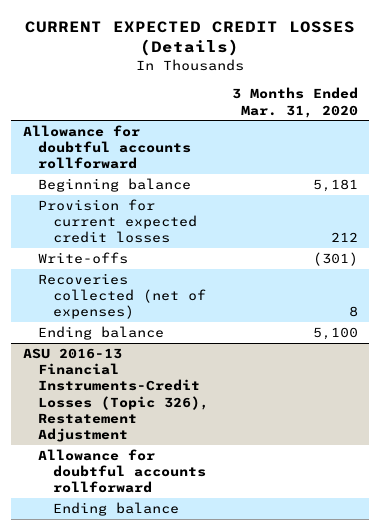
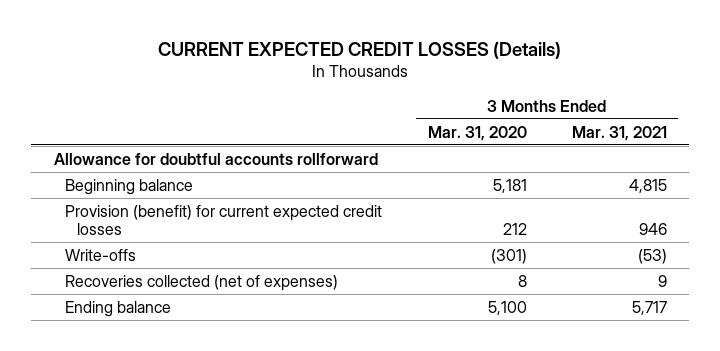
none -> [571,125,667,141] Mar. 31, 2021
[37,199,197,244] Provision for current expected credit losses -> [65,204,383,236] Provision (benefit) for current expected credit losses
[22,348,209,442] ASU 2016-13 Financial Instruments-Credit Losses (Topic 326), Restatement Adjustment -> none
[37,449,206,494] Allowance for doubtful accounts rollforward -> none
[52,502,179,517] Ending balance -> none

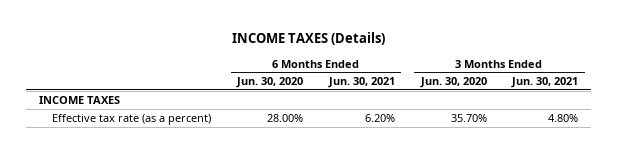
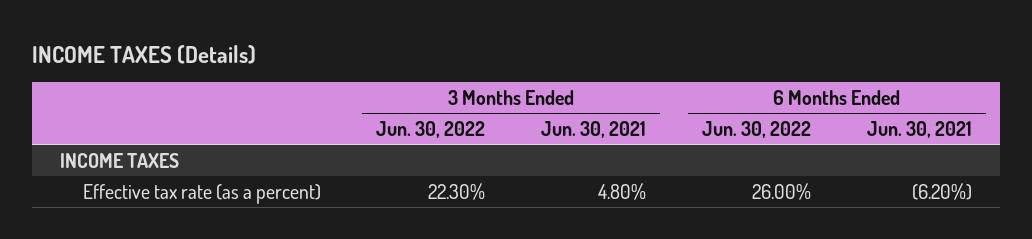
[236,77,304,89] Jun. 30, 2020 -> none
[419,77,487,89] Jun. 30, 2020 -> none
none -> [376,121,486,139] Jun. 30, 2022
none -> [701,121,811,139] Jun. 30, 2022
[364,113,395,122] 6.20% -> [911,182,972,200] (6.20%)

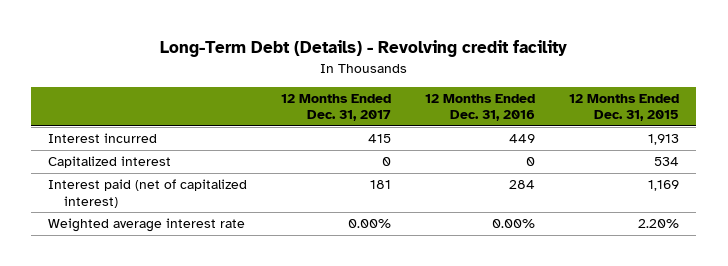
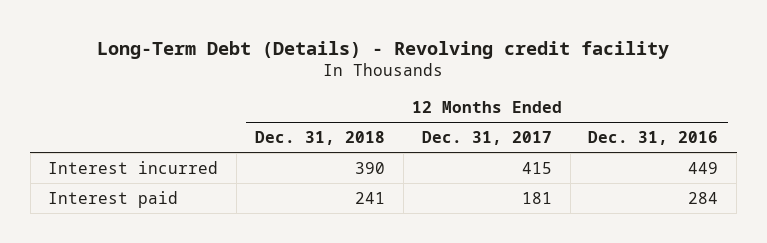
[569,94,680,122] 12 Months Ended Dec. 31, 2015 -> none
none -> [255,130,386,145] Dec. 31, 2018
[48,156,172,169] Capitalized interest -> none
[48,218,246,233] Weighted average interest rate -> none
[48,179,248,208] Interest paid (net of capitalized interest) -> [48,190,179,208] Interest paid

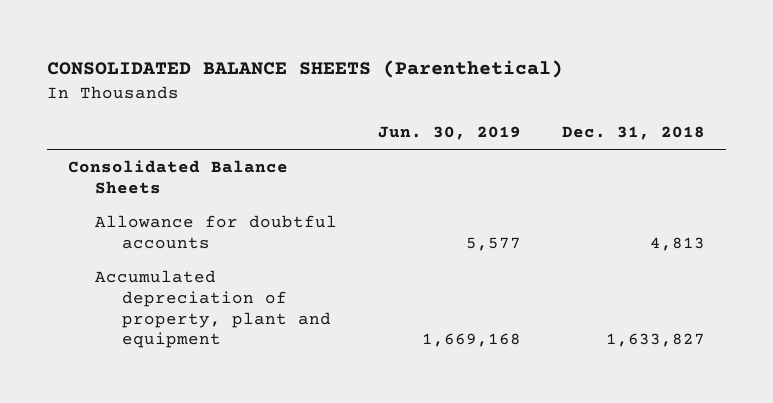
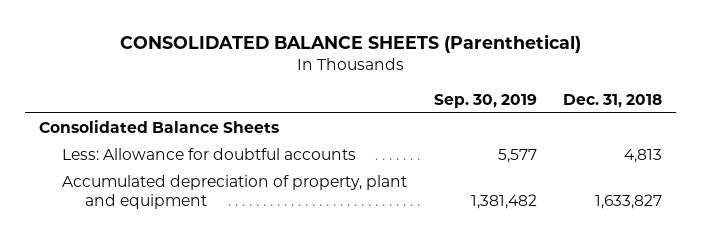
[378,126,522,141] Jun. 30, 2019 -> none
none -> [433,93,537,108] Sep. 30, 2019
[95,215,338,249] Allowance for doubtful accounts -> [61,148,356,161] Less: Allowance for doubtful accounts

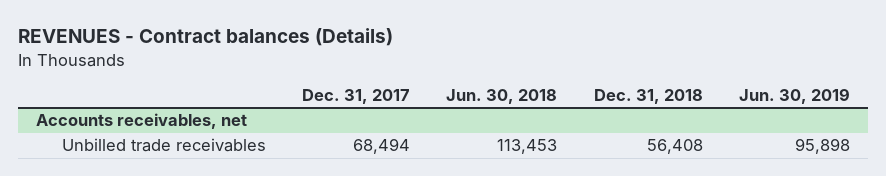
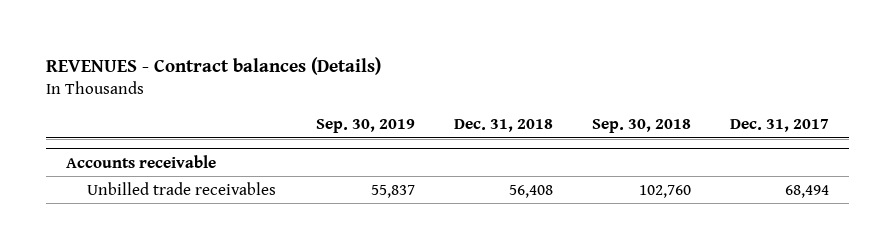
[446,88,558,104] Jun. 30, 2018 -> none
[739,87,851,104] Jun. 30, 2019 -> none
none -> [315,119,415,134] Sep. 30, 2019
none -> [592,119,692,134] Sep. 30, 2018
[35,113,247,130] Accounts receivables, net -> [65,154,216,168] Accounts receivable

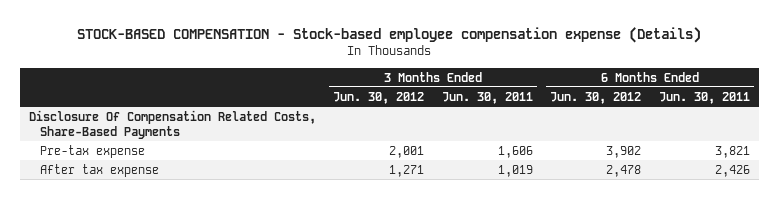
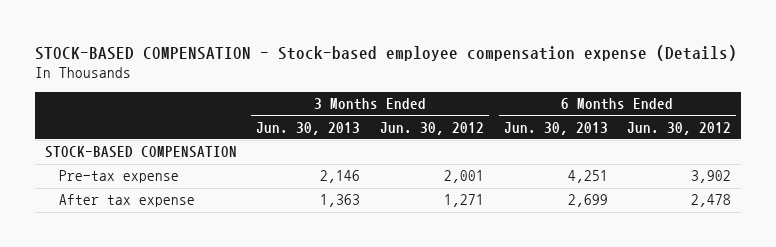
[441,91,533,104] Jun. 30, 2011 -> none
[658,91,750,104] Jun. 30, 2011 -> none
none -> [256,121,361,135] Jun. 30, 2013
none -> [503,121,608,135] Jun. 30, 2013
[28,109,316,139] Disclosure Of Compensation Related Costs, Share-Based Payments -> [44,146,237,159] STOCK-BASED COMPENSATION

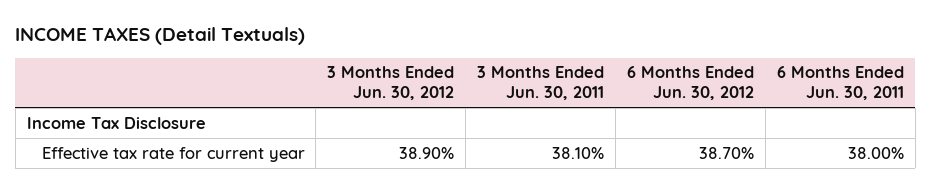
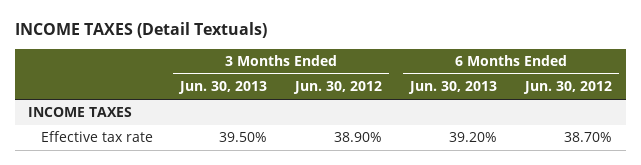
[477,66,605,101] 3 Months Ended Jun. 30, 2011 -> none
[776,66,904,101] 6 Months Ended Jun. 30, 2011 -> none
none -> [178,81,268,95] Jun. 30, 2013
none -> [408,81,498,95] Jun. 30, 2013
[26,116,206,129] Income Tax Disclosure -> [28,107,133,118] INCOME TAXES
[41,146,305,162] Effective tax rate for current year -> [40,131,153,143] Effective tax rate

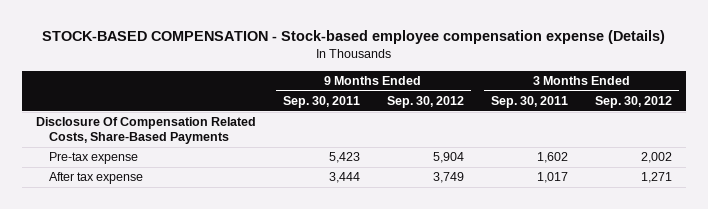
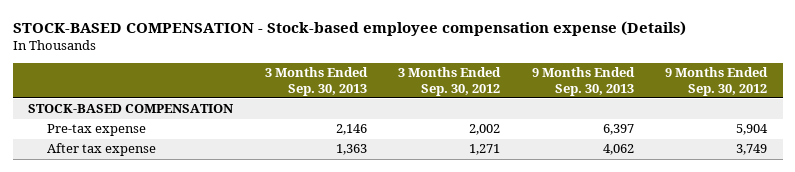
[282,96,360,109] Sep. 30, 2011 -> none
[491,96,569,109] Sep. 30, 2011 -> none
none -> [264,67,368,96] 3 Months Ended Sep. 30, 2013
none -> [531,67,635,96] 9 Months Ended Sep. 30, 2013
[35,117,256,145] Disclosure Of Compensation Related Costs, Share-Based Payments -> [28,104,235,114] STOCK-BASED COMPENSATION

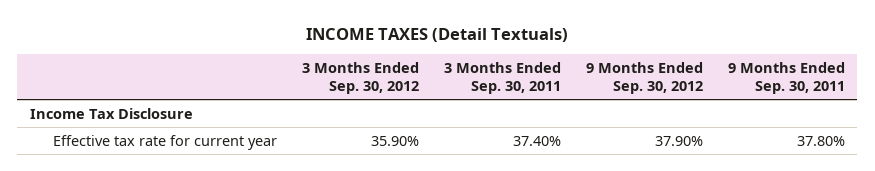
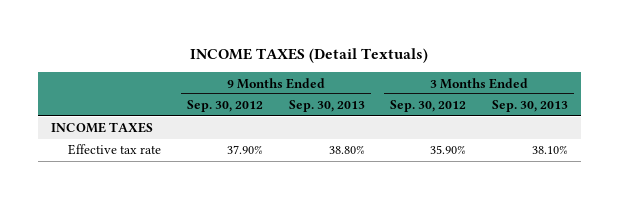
[443,62,561,94] 3 Months Ended Sep. 30, 2011 -> none
[727,62,845,94] 9 Months Ended Sep. 30, 2011 -> none
none -> [288,100,365,113] Sep. 30, 2013
none -> [492,100,569,113] Sep. 30, 2013
[29,107,193,119] Income Tax Disclosure -> [50,122,153,134] INCOME TAXES
[52,134,277,150] Effective tax rate for current year -> [68,144,162,156] Effective tax rate

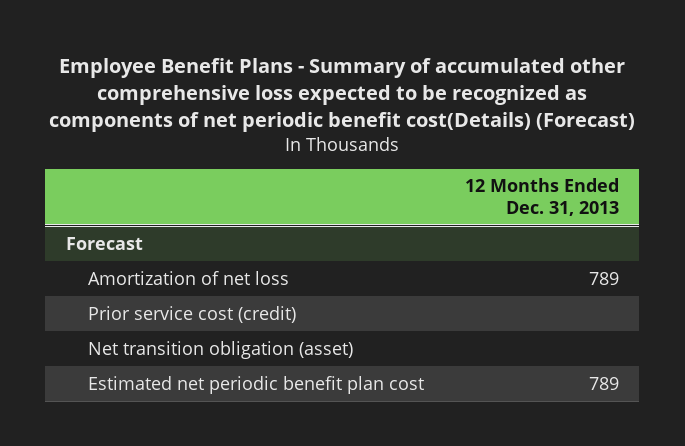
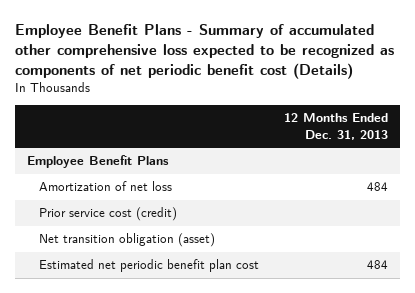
[49,57,636,133] Employee Benefit Plans - Summary of accumulated other comprehensive loss expected to be recognized as components of net periodic benefit cost(Details) (Forecast) -> [15,24,395,79] Employee Benefit Plans - Summary of accumulated other comprehensive loss expected to be recognized as components of net periodic benefit cost (Details)
[65,236,143,250] Forecast -> none
none -> [27,155,170,169] Employee Benefit Plans
[588,271,619,285] 789 -> [366,182,388,192] 484
[588,376,619,390] 789 -> [366,260,388,270] 484

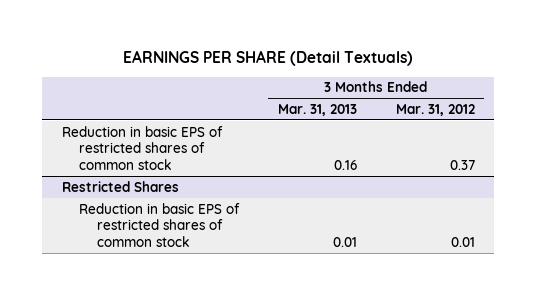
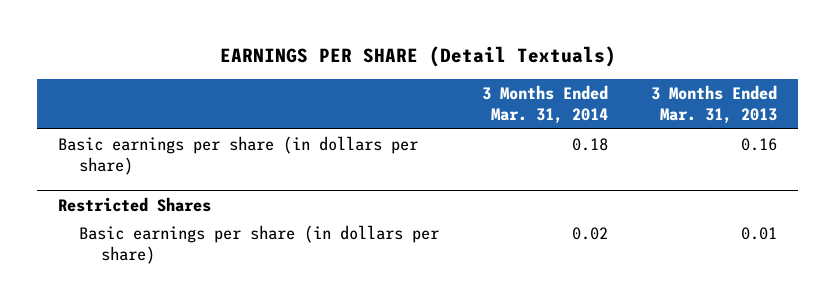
[395,103,475,116] Mar. 31, 2012 -> none
none -> [482,85,609,125] 3 Months Ended Mar. 31, 2014
[61,125,223,171] Reduction in basic EPS of restricted shares of common stock -> [58,136,419,176] Basic earnings per share (in dollars per share)
[79,202,241,248] Reduction in basic EPS of restricted shares of common stock -> [79,225,440,265] Basic earnings per share (in dollars per share)

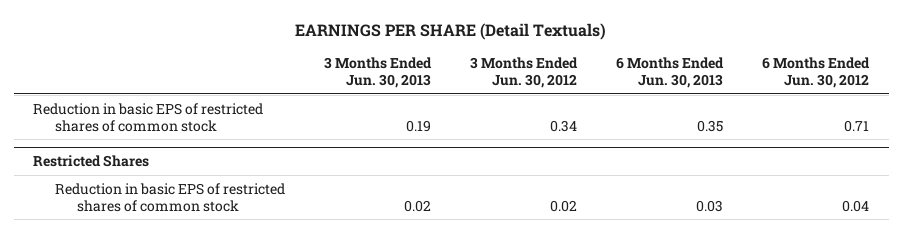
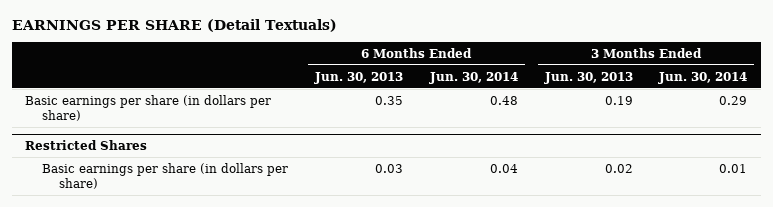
[470,57,579,89] 3 Months Ended Jun. 30, 2012 -> none
[762,57,871,89] 6 Months Ended Jun. 30, 2012 -> none
none -> [428,71,518,84] Jun. 30, 2014
none -> [658,71,748,84] Jun. 30, 2014
[33,102,264,132] Reduction in basic EPS of restricted shares of common stock -> [25,94,272,121] Basic earnings per share (in dollars per share)
[55,182,286,212] Reduction in basic EPS of restricted shares of common stock -> [42,162,289,189] Basic earnings per share (in dollars per share)

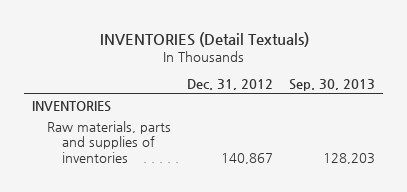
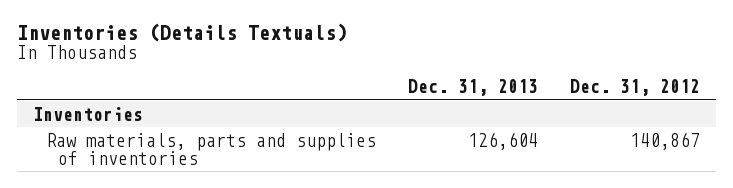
[99,31,309,47] INVENTORIES (Detail Textuals) -> [17,22,348,42] Inventories (Details Textuals)
[289,78,376,91] Sep. 30, 2013 -> none
none -> [407,79,538,97] Dec. 31, 2013
[32,100,112,112] INVENTORIES -> [33,106,144,121] Inventories

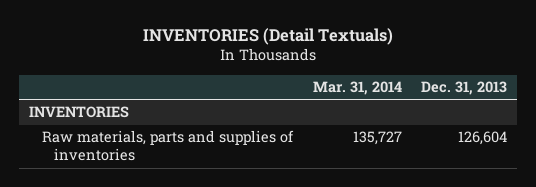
[17,22,348,42] Inventories (Details Textuals) -> [143,28,394,46] INVENTORIES (Detail Textuals)
[570,79,701,97] Dec. 31, 2012 -> none
none -> [312,81,402,96] Mar. 31, 2014
[33,106,144,121] Inventories -> [28,106,129,119] INVENTORIES

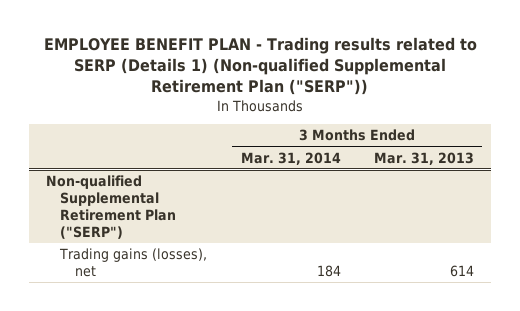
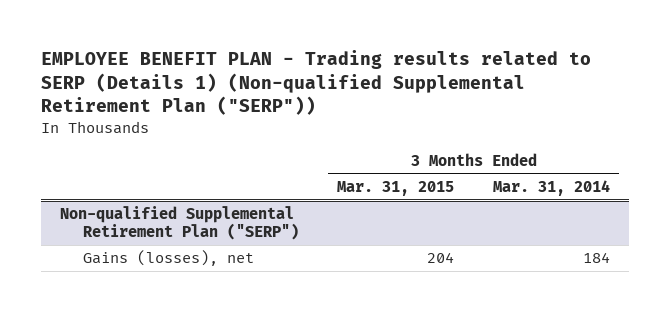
[373,151,474,165] Mar. 31, 2013 -> none
none -> [337,181,455,197] Mar. 31, 2015
[59,248,208,278] Trading gains (losses), net -> [82,250,254,267] Gains (losses), net

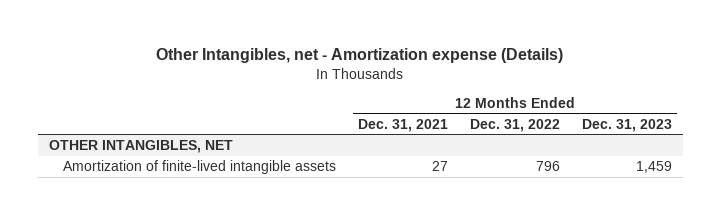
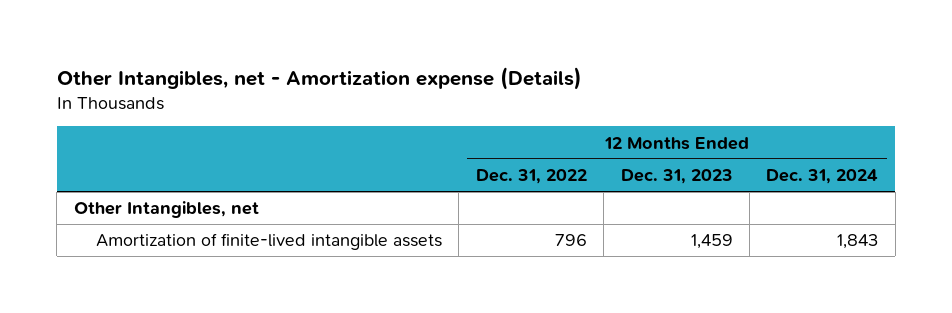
[358,118,449,132] Dec. 31, 2021 -> none
none -> [766,168,879,184] Dec. 31, 2024
[49,140,234,154] OTHER INTANGIBLES, NET -> [73,201,259,219] Other Intangibles, net

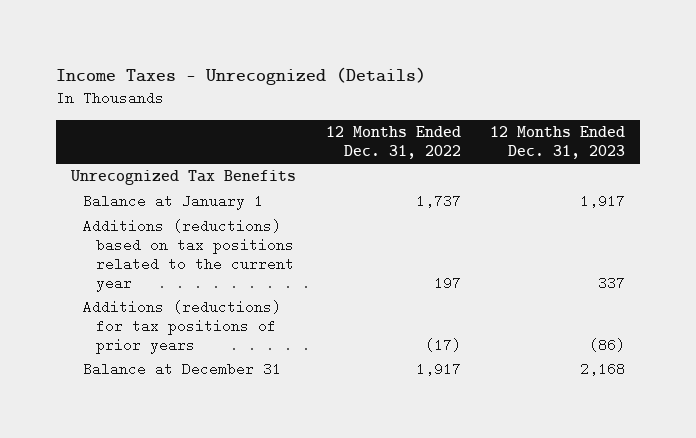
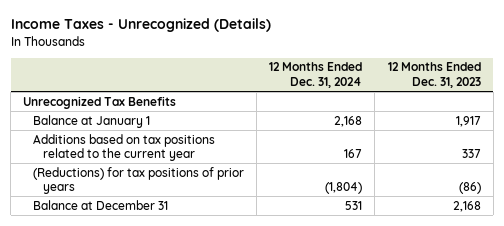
[325,125,461,159] 12 Months Ended Dec. 31, 2022 -> none
none -> [269,62,363,89] 12 Months Ended Dec. 31, 2024
[83,219,294,292] Additions (reductions) based on tax positions related to the current year -> [32,133,215,162] Additions based on tax positions related to the current year
[83,300,282,355] Additions (reductions) for tax positions of prior years -> [32,166,244,195] (Reductions) for tax positions of prior years

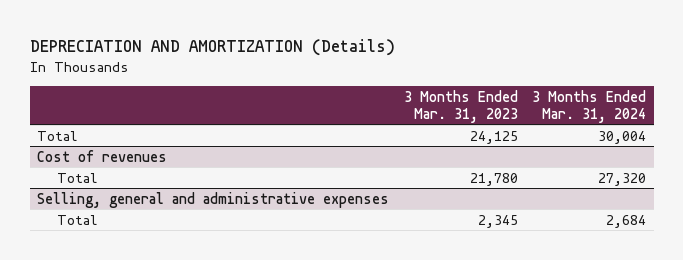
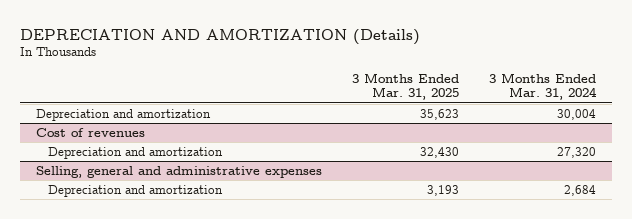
[403,89,518,123] 3 Months Ended Mar. 31, 2023 -> none
none -> [351,72,459,101] 3 Months Ended Mar. 31, 2025
[36,130,78,141] Total -> [35,108,211,121] Depreciation and amortization
[56,172,98,183] Total -> [48,146,224,159] Depreciation and amortization
[56,214,98,225] Total -> [48,184,224,197] Depreciation and amortization

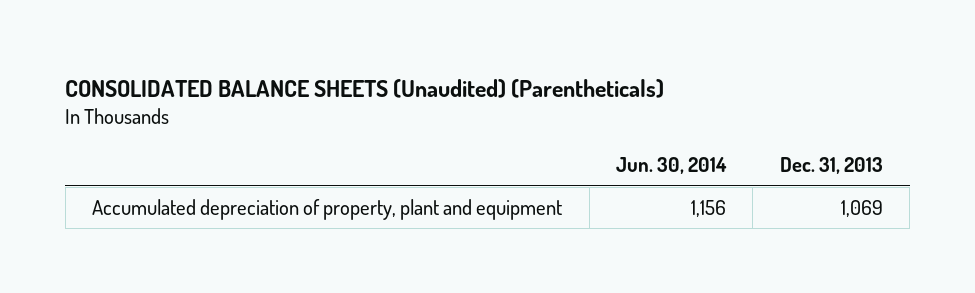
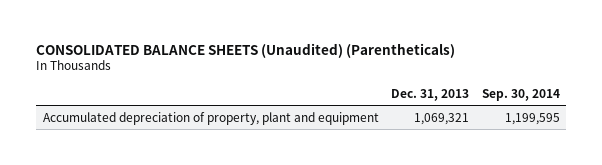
[615,157,727,175] Jun. 30, 2014 -> none
none -> [481,89,560,102] Sep. 30, 2014
[840,199,883,217] 1,069 -> [414,112,470,125] 1,069,321

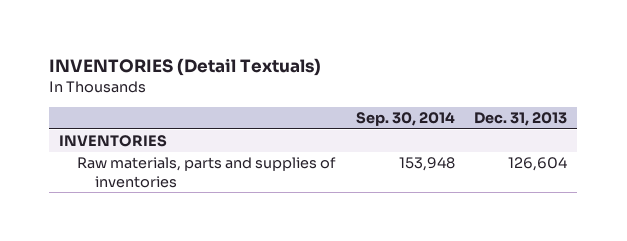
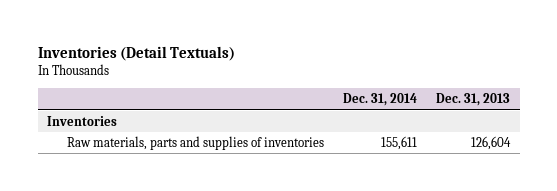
[49,58,322,77] INVENTORIES (Detail Textuals) -> [37,45,235,61] Inventories (Detail Textuals)
[355,112,455,127] Sep. 30, 2014 -> none
none -> [343,93,418,107] Dec. 31, 2014
[59,135,168,148] INVENTORIES -> [47,116,118,127] Inventories

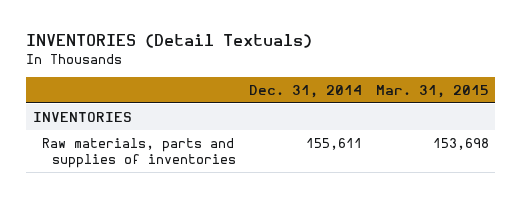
[37,45,235,61] Inventories (Detail Textuals) -> [25,34,312,49] INVENTORIES (Detail Textuals)
[436,93,511,107] Dec. 31, 2013 -> none
none -> [375,84,489,98] Mar. 31, 2015
[47,116,118,127] Inventories -> [32,112,132,123] INVENTORIES

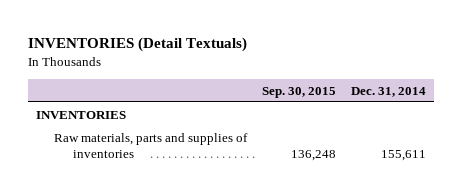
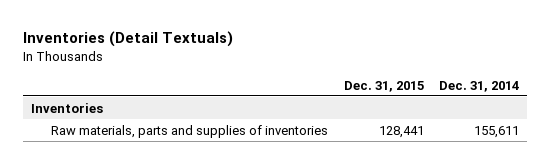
[28,37,248,53] INVENTORIES (Detail Textuals) -> [23,31,234,48] Inventories (Detail Textuals)
[262,86,337,98] Sep. 30, 2015 -> none
none -> [343,80,424,92] Dec. 31, 2015
[35,110,126,119] INVENTORIES -> [31,102,104,113] Inventories

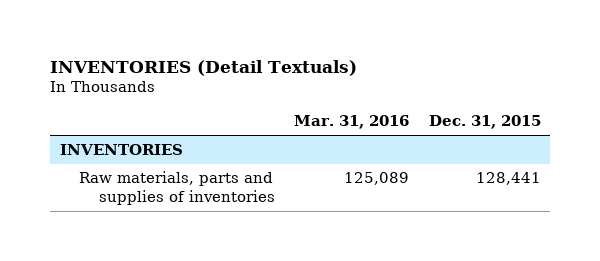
[23,31,234,48] Inventories (Detail Textuals) -> [50,59,358,76] INVENTORIES (Detail Textuals)
[439,80,520,92] Dec. 31, 2014 -> none
none -> [294,115,410,130] Mar. 31, 2016
[31,102,104,113] Inventories -> [59,144,183,156] INVENTORIES

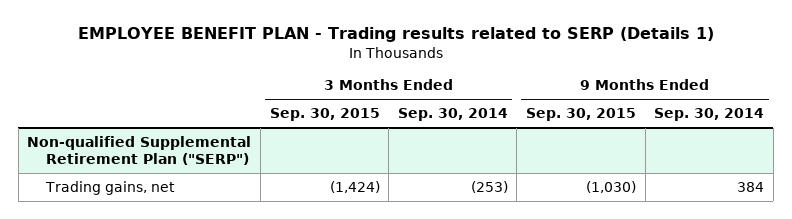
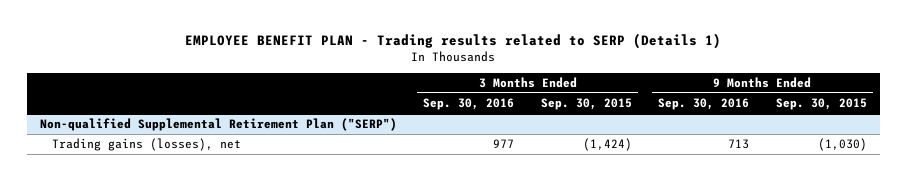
[397,108,508,122] Sep. 30, 2014 -> none
[654,108,765,122] Sep. 30, 2014 -> none
none -> [423,98,515,111] Sep. 30, 2016
none -> [658,98,750,111] Sep. 30, 2016
[44,180,175,195] Trading gains, net -> [51,138,241,152] Trading gains (losses), net

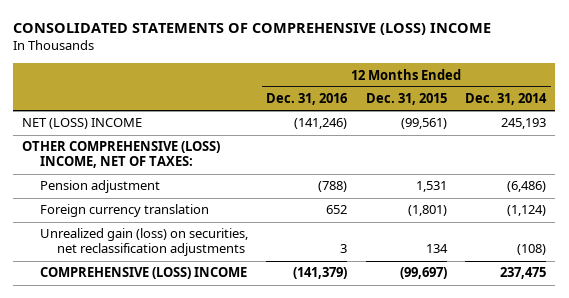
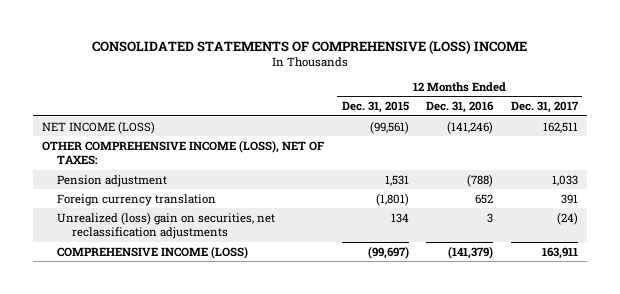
[465,93,548,106] Dec. 31, 2014 -> none
none -> [510,101,579,114] Dec. 31, 2017
[22,118,143,130] NET (LOSS) INCOME -> [41,120,155,134] NET INCOME (LOSS)
[22,141,221,169] OTHER COMPREHENSIVE (LOSS) INCOME, NET OF TAXES: -> [41,139,324,165] OTHER COMPREHENSIVE INCOME (LOSS), NET OF TAXES:
[39,228,248,257] Unrealized gain (loss) on securities, net reclassification adjustments -> [56,211,275,239] Unrealized (loss) gain on securities, net reclassification adjustments
[39,267,247,280] COMPREHENSIVE (LOSS) INCOME -> [56,245,248,259] COMPREHENSIVE INCOME (LOSS)

